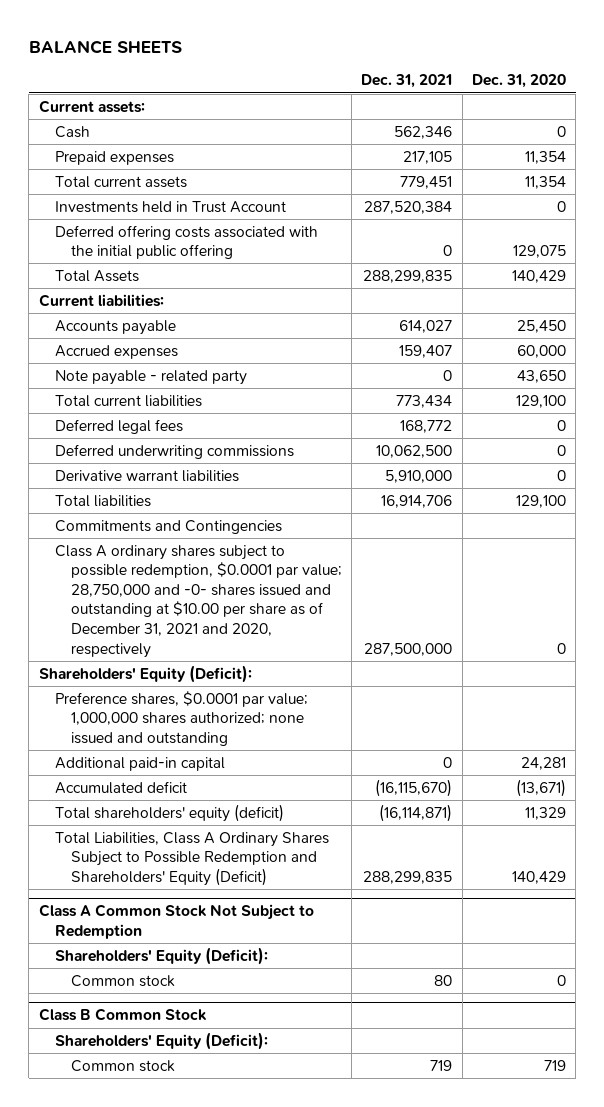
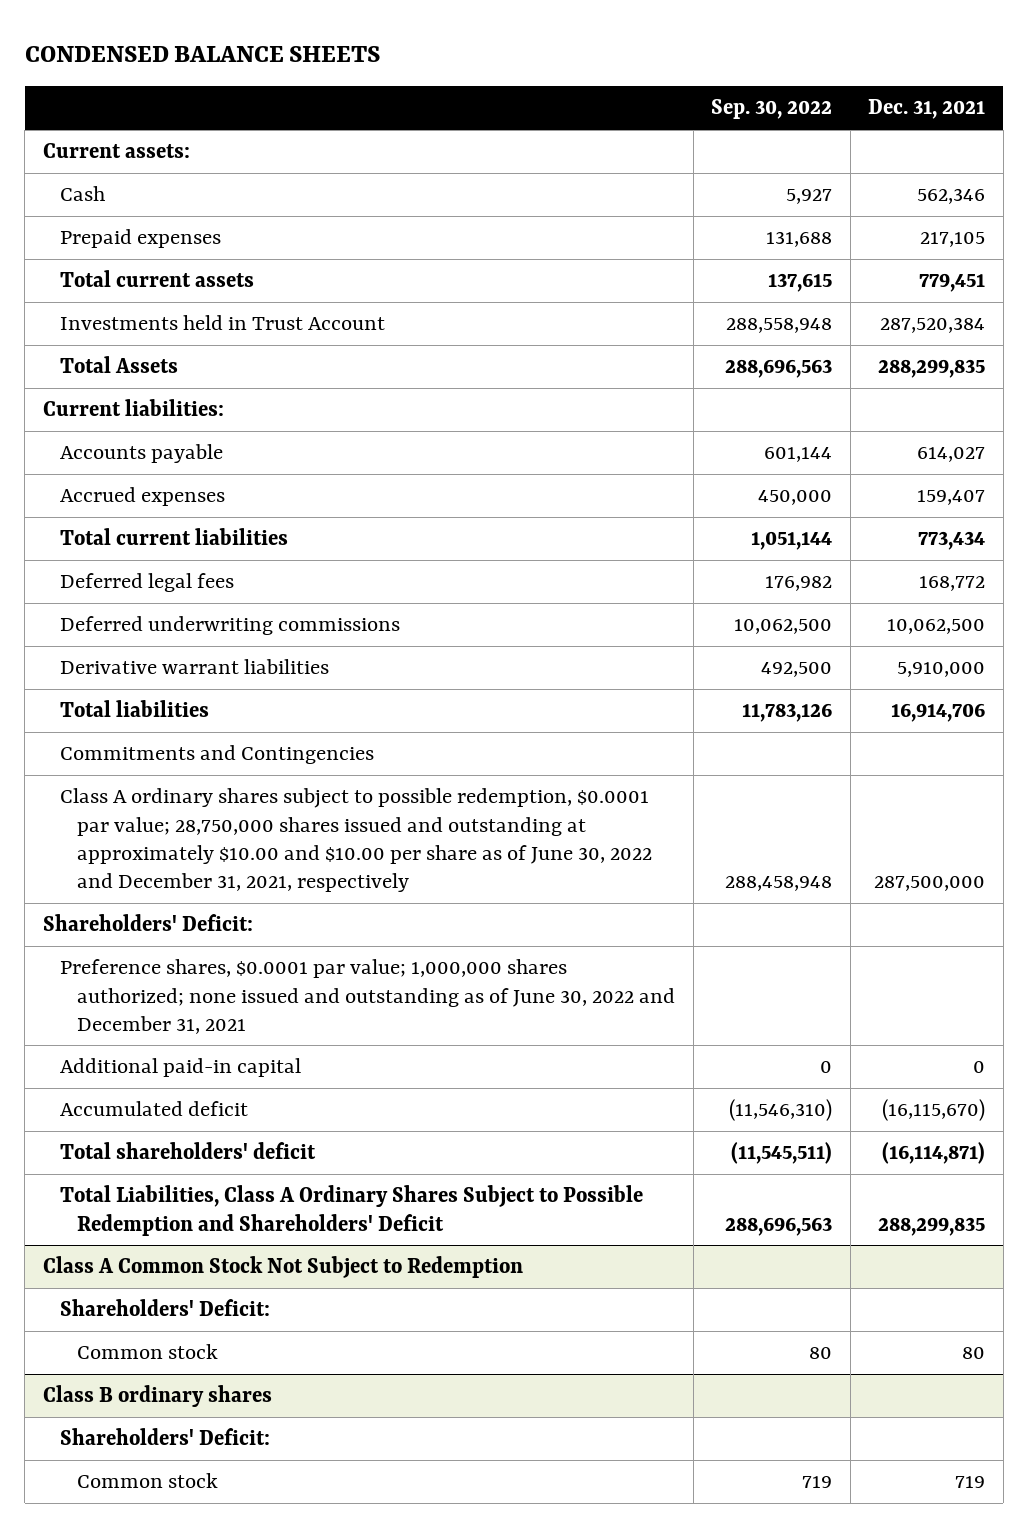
[28,39,182,54] BALANCE SHEETS -> [24,46,380,63] CONDENSED BALANCE SHEETS
[471,74,566,89] Dec. 31, 2020 -> none
none -> [711,99,833,120] Sep. 30, 2022
[54,224,318,260] Deferred offering costs associated with the initial public offering -> none
[54,369,247,385] Note payable - related party -> none
[54,544,342,658] Class A ordinary shares subject to possible redemption, $0.0001 par value; 28,750,000 and -0- shares issued and outstanding at $10.00 per share as of December 31, 2021 and 2020, respectively -> [60,788,653,892] Class A ordinary shares subject to possible redemption, $0.0001 par value; 28,750,000 shares issued and outstanding at approximately $10.00 and $10.00 per share as of June 30, 2022 and December 31, 2021, respectively
[38,664,252,683] Shareholders' Equity (Deficit): -> [42,914,253,932] Shareholders' Deficit:
[54,690,308,746] Preference shares, $0.0001 par value; 1,000,000 shares authorized; none issued and outstanding -> [60,959,676,1034] Preference shares, $0.0001 par value; 1,000,000 shares authorized; none issued and outstanding as of June 30, 2022 and December 31, 2021
[54,803,284,822] Total shareholders' equity (deficit) -> [60,1142,317,1160] Total shareholders' deficit
[54,831,329,886] Total Liabilities, Class A Ordinary Shares Subject to Possible Redemption and Shareholders' Equity (Deficit) -> [60,1185,644,1236] Total Liabilities, Class A Ordinary Shares Subject to Possible Redemption and Shareholders' Deficit
[54,946,268,965] Shareholders' Equity (Deficit): -> [60,1299,271,1317] Shareholders' Deficit:
[38,1008,207,1022] Class B Common Stock -> [42,1385,272,1408] Class B ordinary shares
[54,1031,268,1050] Shareholders' Equity (Deficit): -> [60,1428,271,1446] Shareholders' Deficit:

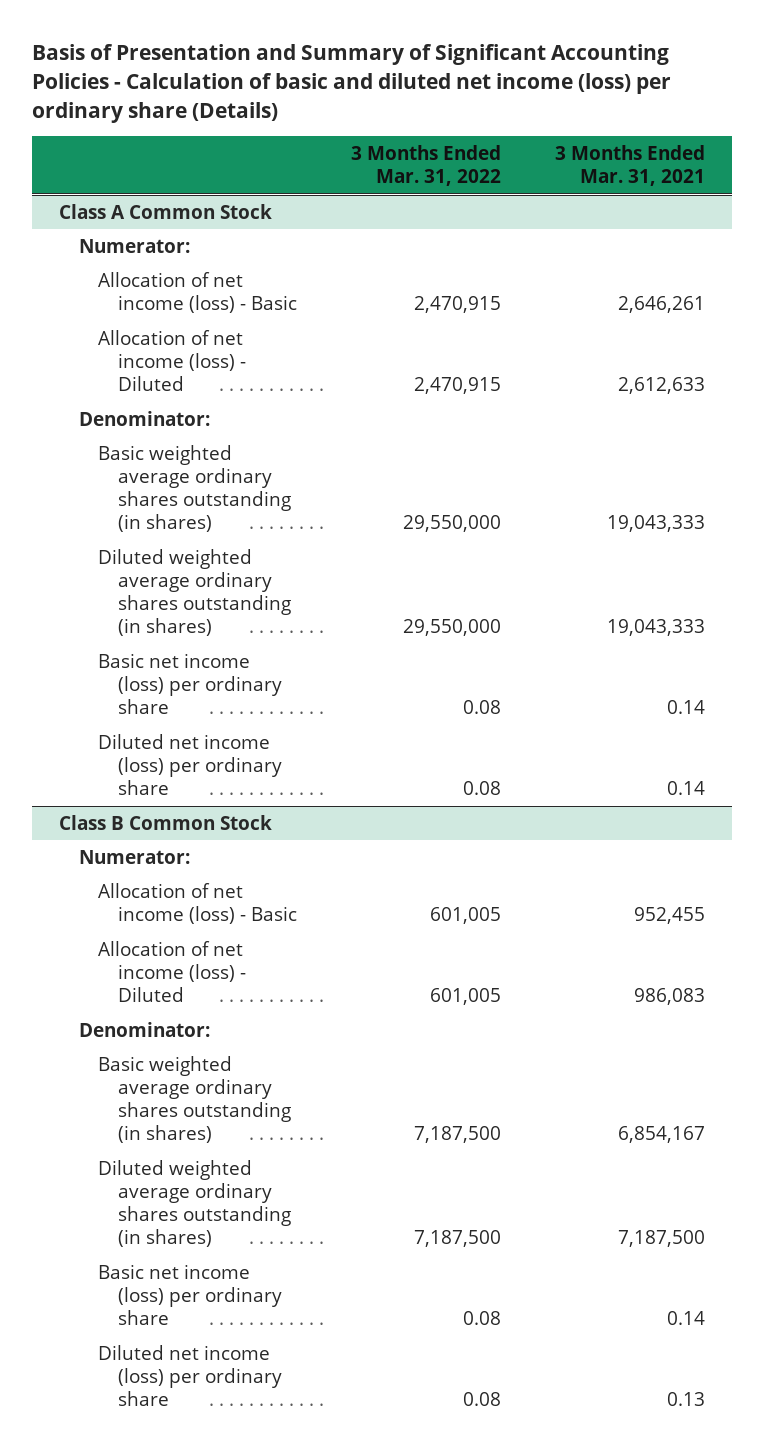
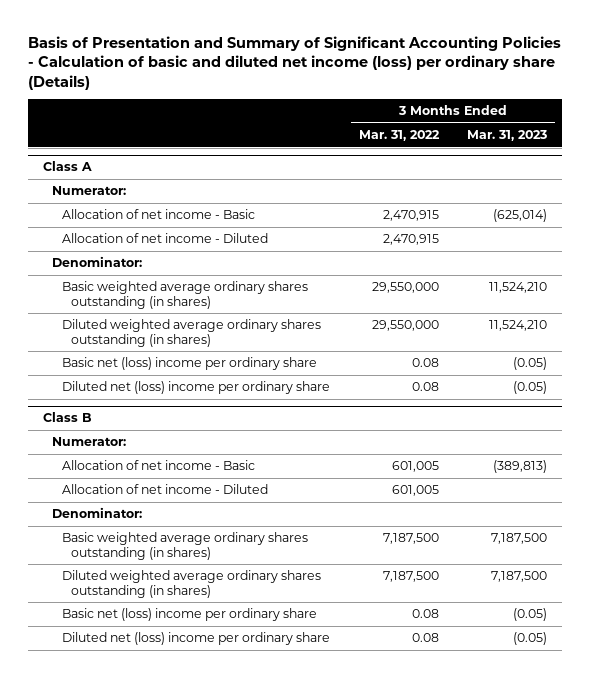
[555,144,706,187] 3 Months Ended Mar. 31, 2021 -> none
none -> [467,130,548,142] Mar. 31, 2023
[58,203,272,219] Class A Common Stock -> [42,161,92,172] Class A
[98,271,298,313] Allocation of net income (loss) - Basic -> [61,209,255,220] Allocation of net income - Basic
[98,329,247,392] Allocation of net income (loss) - Diluted -> [61,233,268,244] Allocation of net income - Diluted
[98,652,283,715] Basic net income (loss) per ordinary share -> [61,357,317,371] Basic net (loss) income per ordinary share
[98,733,283,796] Diluted net income (loss) per ordinary share -> [61,381,330,395] Diluted net (loss) income per ordinary share
[58,814,272,830] Class B Common Stock -> [42,412,92,423] Class B
[98,882,298,924] Allocation of net income (loss) - Basic -> [61,460,255,471] Allocation of net income - Basic
[98,940,247,1003] Allocation of net income (loss) - Diluted -> [61,484,268,495] Allocation of net income - Diluted
[98,1263,283,1326] Basic net income (loss) per ordinary share -> [61,608,317,622] Basic net (loss) income per ordinary share
[98,1344,283,1407] Diluted net income (loss) per ordinary share -> [61,632,330,646] Diluted net (loss) income per ordinary share

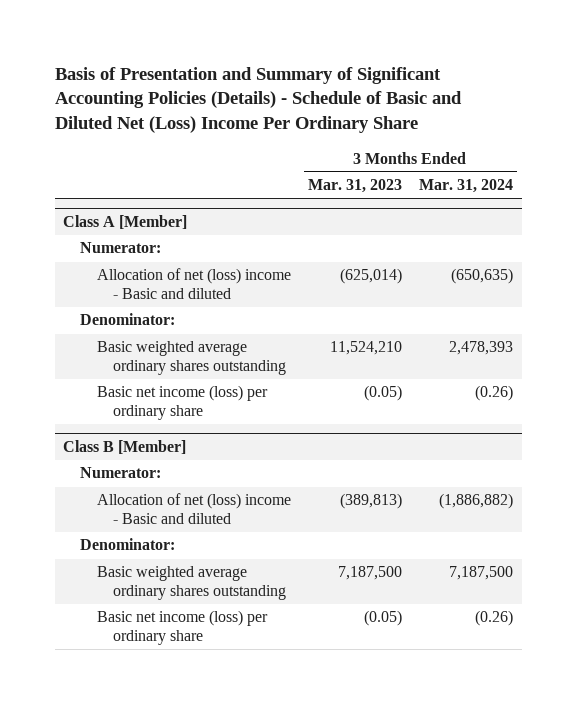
[28,35,562,90] Basis of Presentation and Summary of Significant Accounting Policies - Calculation of basic and diluted net income (loss) per ordinary share (Details) -> [54,66,462,134] Basis of Presentation and Summary of Significant Accounting Policies (Details) - Schedule of Basic and Diluted Net (Loss) Income Per Ordinary Share
[358,130,440,142] Mar. 31, 2022 -> none
none -> [419,179,514,194] Mar. 31, 2024
[42,161,92,172] Class A -> [63,214,188,229] Class A [Member]
[61,233,268,244] Allocation of net income - Diluted -> none
[61,209,255,220] Allocation of net income - Basic -> [96,268,291,300] Allocation of net (loss) income - Basic and diluted
[61,319,321,347] Diluted weighted average ordinary shares outstanding (in shares) -> none
[61,381,330,395] Diluted net (loss) income per ordinary share -> none
[61,281,308,309] Basic weighted average ordinary shares outstanding (in shares) -> [96,341,287,376] Basic weighted average ordinary shares outstanding
[61,357,317,371] Basic net (loss) income per ordinary share -> [96,385,268,421] Basic net income (loss) per ordinary share
[42,412,92,423] Class B -> [63,439,187,454] Class B [Member]
[61,484,268,495] Allocation of net income - Diluted -> none
[61,460,255,471] Allocation of net income - Basic -> [96,493,291,525] Allocation of net (loss) income - Basic and diluted
[61,570,321,598] Diluted weighted average ordinary shares outstanding (in shares) -> none
[61,632,330,646] Diluted net (loss) income per ordinary share -> none
[61,532,308,560] Basic weighted average ordinary shares outstanding (in shares) -> [96,566,287,601] Basic weighted average ordinary shares outstanding
[61,608,317,622] Basic net (loss) income per ordinary share -> [96,610,268,646] Basic net income (loss) per ordinary share

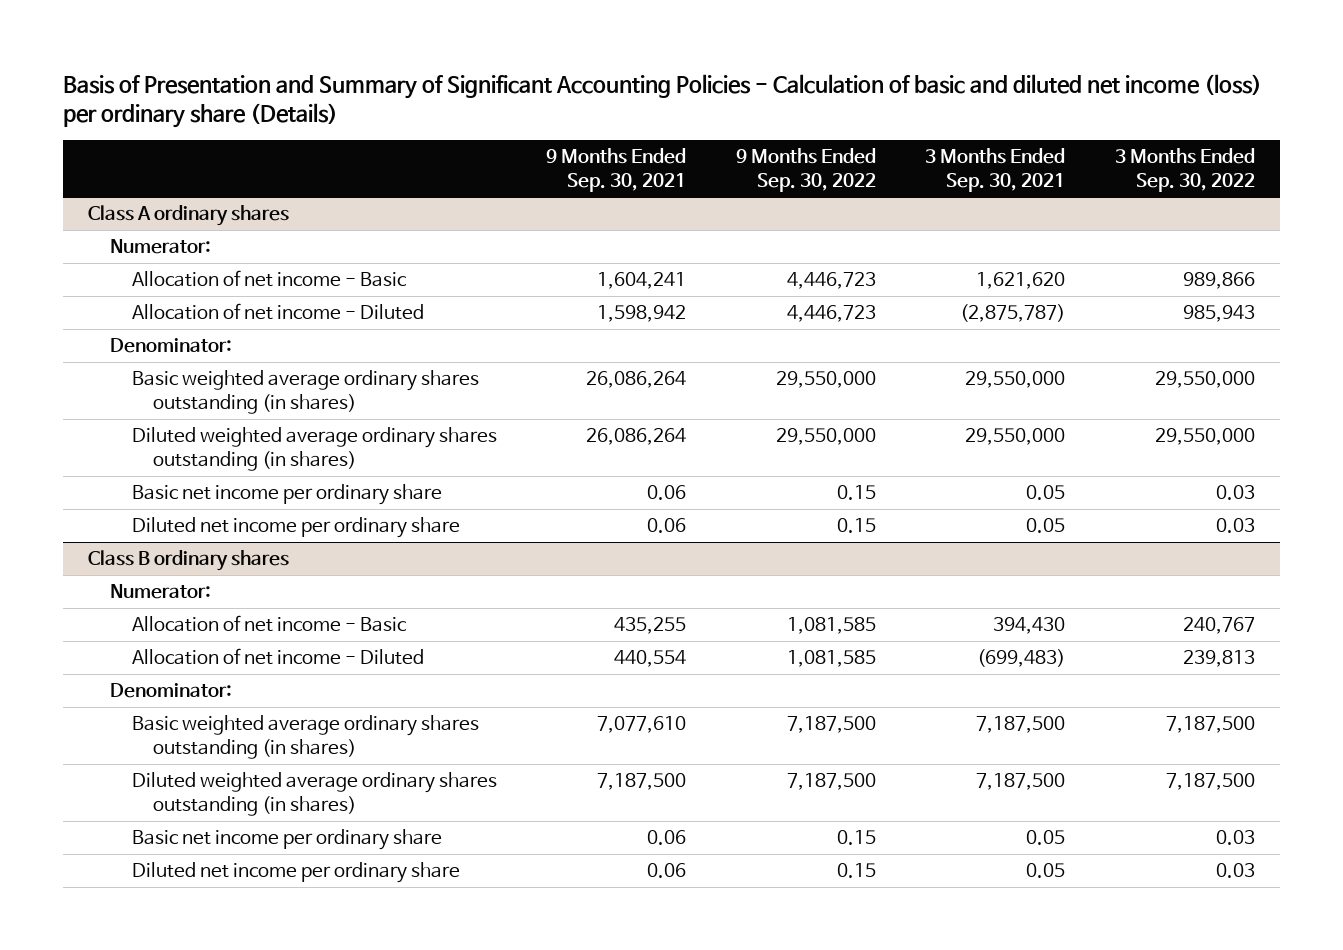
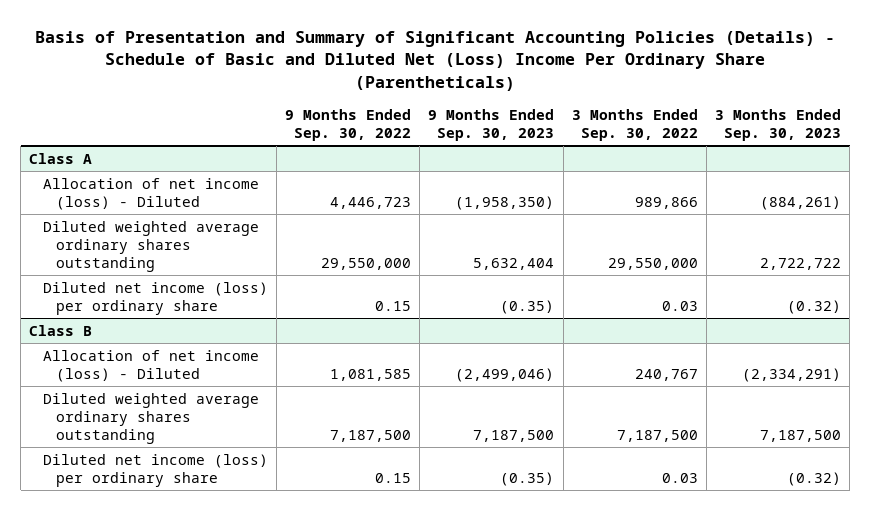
[63,74,1263,129] Basis of Presentation and Summary of Significant Accounting Policies - Calculation of basic and diluted net income (loss) per ordinary share (Details) -> [35,30,836,91] Basis of Presentation and Summary of Significant Accounting Policies (Details) - Schedule of Basic and Diluted Net (Loss) Income Per Ordinary Share (Parentheticals)
[546,147,687,192] 9 Months Ended Sep. 30, 2021 -> none
[925,147,1066,192] 3 Months Ended Sep. 30, 2021 -> none
none -> [428,108,555,141] 9 Months Ended Sep. 30, 2023
none -> [715,108,842,141] 3 Months Ended Sep. 30, 2023
[109,239,211,255] Numerator: -> none
[131,270,407,288] Allocation of net income - Basic -> none
[109,338,232,354] Denominator: -> none
[131,370,479,414] Basic weighted average ordinary shares outstanding (in shares) -> none
[131,484,442,506] Basic net income per ordinary share -> none
[109,584,211,600] Numerator: -> none
[131,615,407,633] Allocation of net income - Basic -> none
[109,683,232,699] Denominator: -> none
[131,715,479,759] Basic weighted average ordinary shares outstanding (in shares) -> none
[131,829,442,851] Basic net income per ordinary share -> none
[88,205,290,227] Class A ordinary shares -> [29,152,93,164] Class A
[131,303,424,321] Allocation of net income - Diluted -> [42,177,259,210] Allocation of net income (loss) - Diluted
[1182,305,1255,323] 985,943 -> [634,196,698,209] 989,866
[131,427,497,471] Diluted weighted average ordinary shares outstanding (in shares) -> [42,220,259,272] Diluted weighted average ordinary shares outstanding
[131,517,460,539] Diluted net income per ordinary share -> [42,281,268,315] Diluted net income (loss) per ordinary share
[88,550,290,572] Class B ordinary shares -> [29,324,93,336] Class B
[131,648,424,666] Allocation of net income - Diluted -> [42,349,259,382] Allocation of net income (loss) - Diluted
[1182,650,1255,668] 239,813 -> [634,368,698,381] 240,767
[131,772,497,816] Diluted weighted average ordinary shares outstanding (in shares) -> [42,392,259,444] Diluted weighted average ordinary shares outstanding
[131,862,460,884] Diluted net income per ordinary share -> [42,453,268,487] Diluted net income (loss) per ordinary share

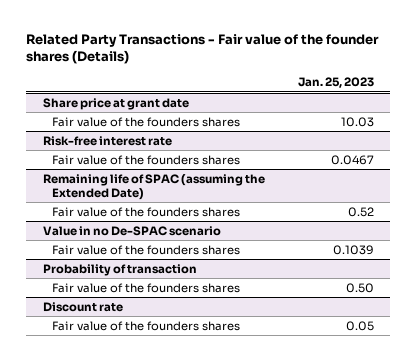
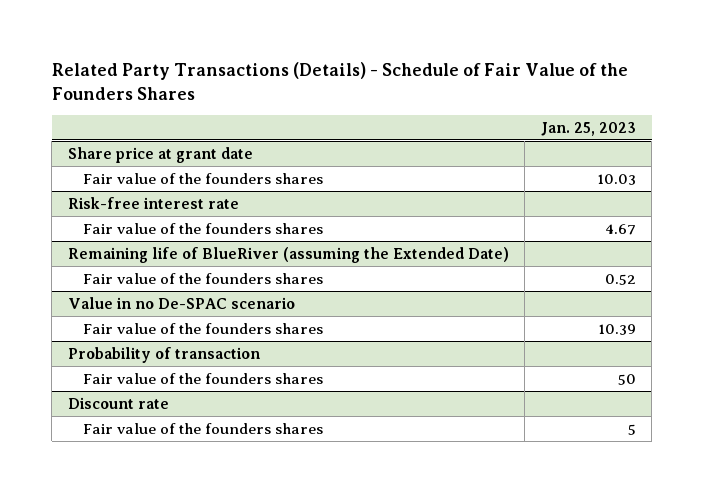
[26,33,380,65] Related Party Transactions - Fair value of the founder shares (Details) -> [51,61,628,100] Related Party Transactions (Details) - Schedule of Fair Value of the Founders Shares
[330,154,374,165] 0.0467 -> [604,223,636,235] 4.67
[42,173,265,200] Remaining life of SPAC (assuming the Extended Date) -> [67,246,509,263] Remaining life of BlueRiver (assuming the Extended Date)
[332,244,374,255] 0.1039 -> [597,323,636,335] 10.39
[345,282,374,293] 0.50 -> [617,373,636,385] 50
[345,320,374,331] 0.05 -> [627,423,636,435] 5

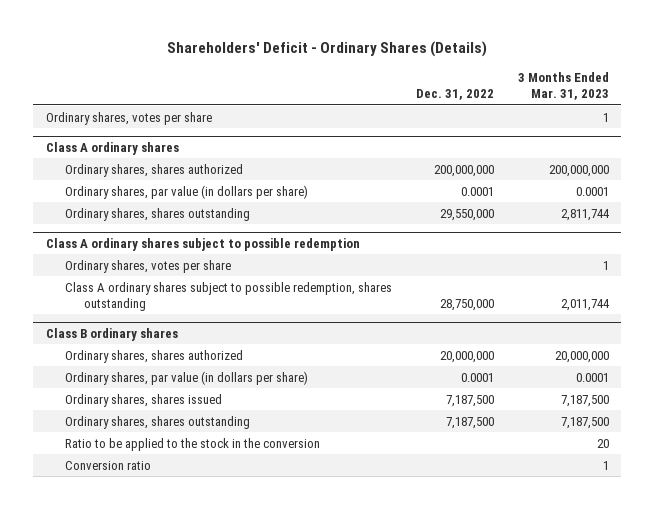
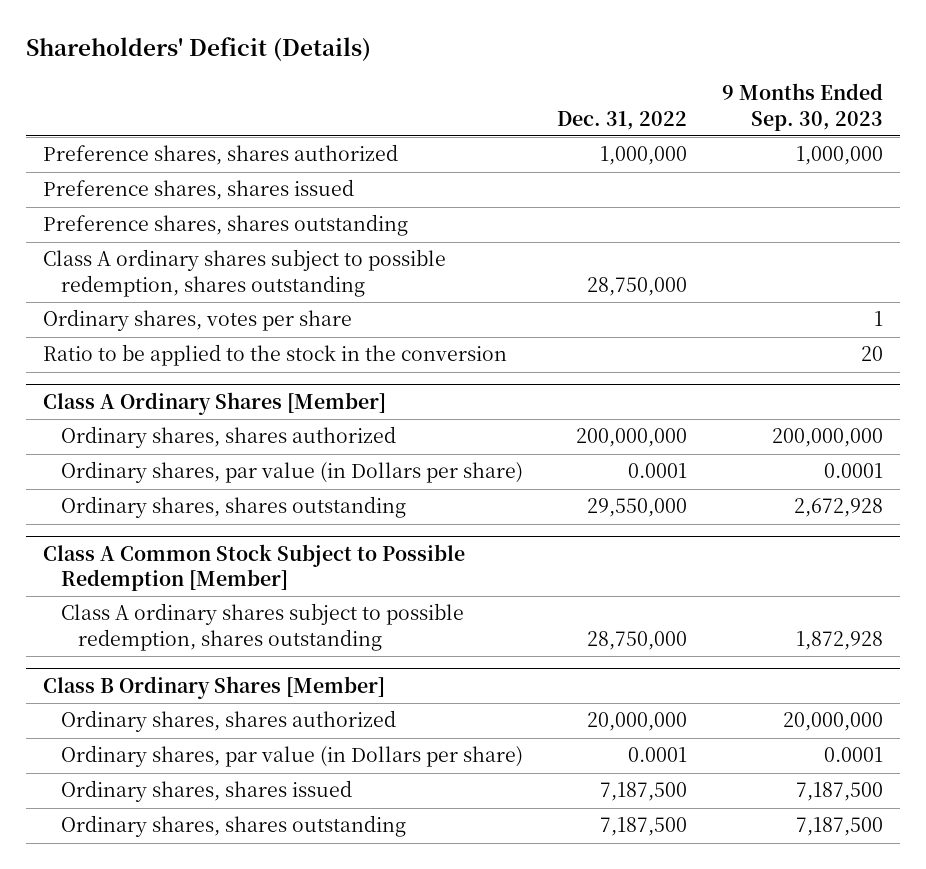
[167,41,488,58] Shareholders' Deficit - Ordinary Shares (Details) -> [25,37,371,62] Shareholders' Deficit (Details)
[518,71,610,101] 3 Months Ended Mar. 31, 2023 -> none
none -> [722,83,884,131] 9 Months Ended Sep. 30, 2023
none -> [43,144,399,166] Preference shares, shares authorized
none -> [43,179,355,201] Preference shares, shares issued
none -> [43,214,409,237] Preference shares, shares outstanding
none -> [43,249,447,297] Class A ordinary shares subject to possible redemption, shares outstanding
none -> [43,344,508,367] Ratio to be applied to the stock in the conversion
[45,141,179,155] Class A ordinary shares -> [43,392,387,416] Class A Ordinary Shares [Member]
[64,184,308,199] Ordinary shares, par value (in dollars per share) -> [60,461,523,484] Ordinary shares, par value (in Dollars per share)
[64,259,231,273] Ordinary shares, votes per share -> none
[45,237,360,251] Class A ordinary shares subject to possible redemption -> [43,544,466,592] Class A Common Stock Subject to Possible Redemption [Member]
[45,327,178,341] Class B ordinary shares -> [43,676,386,700] Class B Ordinary Shares [Member]
[64,370,308,385] Ordinary shares, par value (in dollars per share) -> [60,745,523,768] Ordinary shares, par value (in Dollars per share)
[64,437,320,451] Ratio to be applied to the stock in the conversion -> none
[64,460,151,470] Conversion ratio -> none

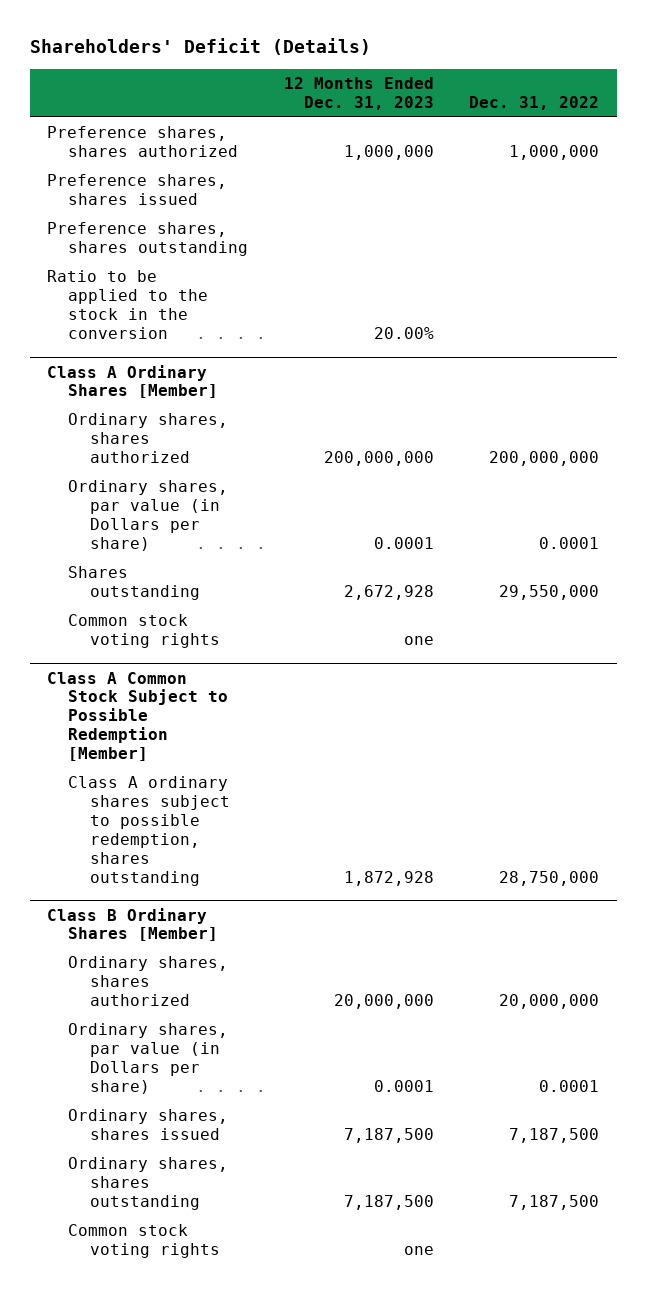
[722,83,884,131] 9 Months Ended Sep. 30, 2023 -> none
none -> [283,76,434,110] 12 Months Ended Dec. 31, 2023
[43,249,447,297] Class A ordinary shares subject to possible redemption, shares outstanding -> none
[43,309,353,332] Ordinary shares, votes per share -> none
[60,496,406,519] Ordinary shares, shares outstanding -> [68,566,200,600] Shares outstanding
none -> [68,614,220,648] Common stock voting rights
none -> [68,1224,220,1258] Common stock voting rights

